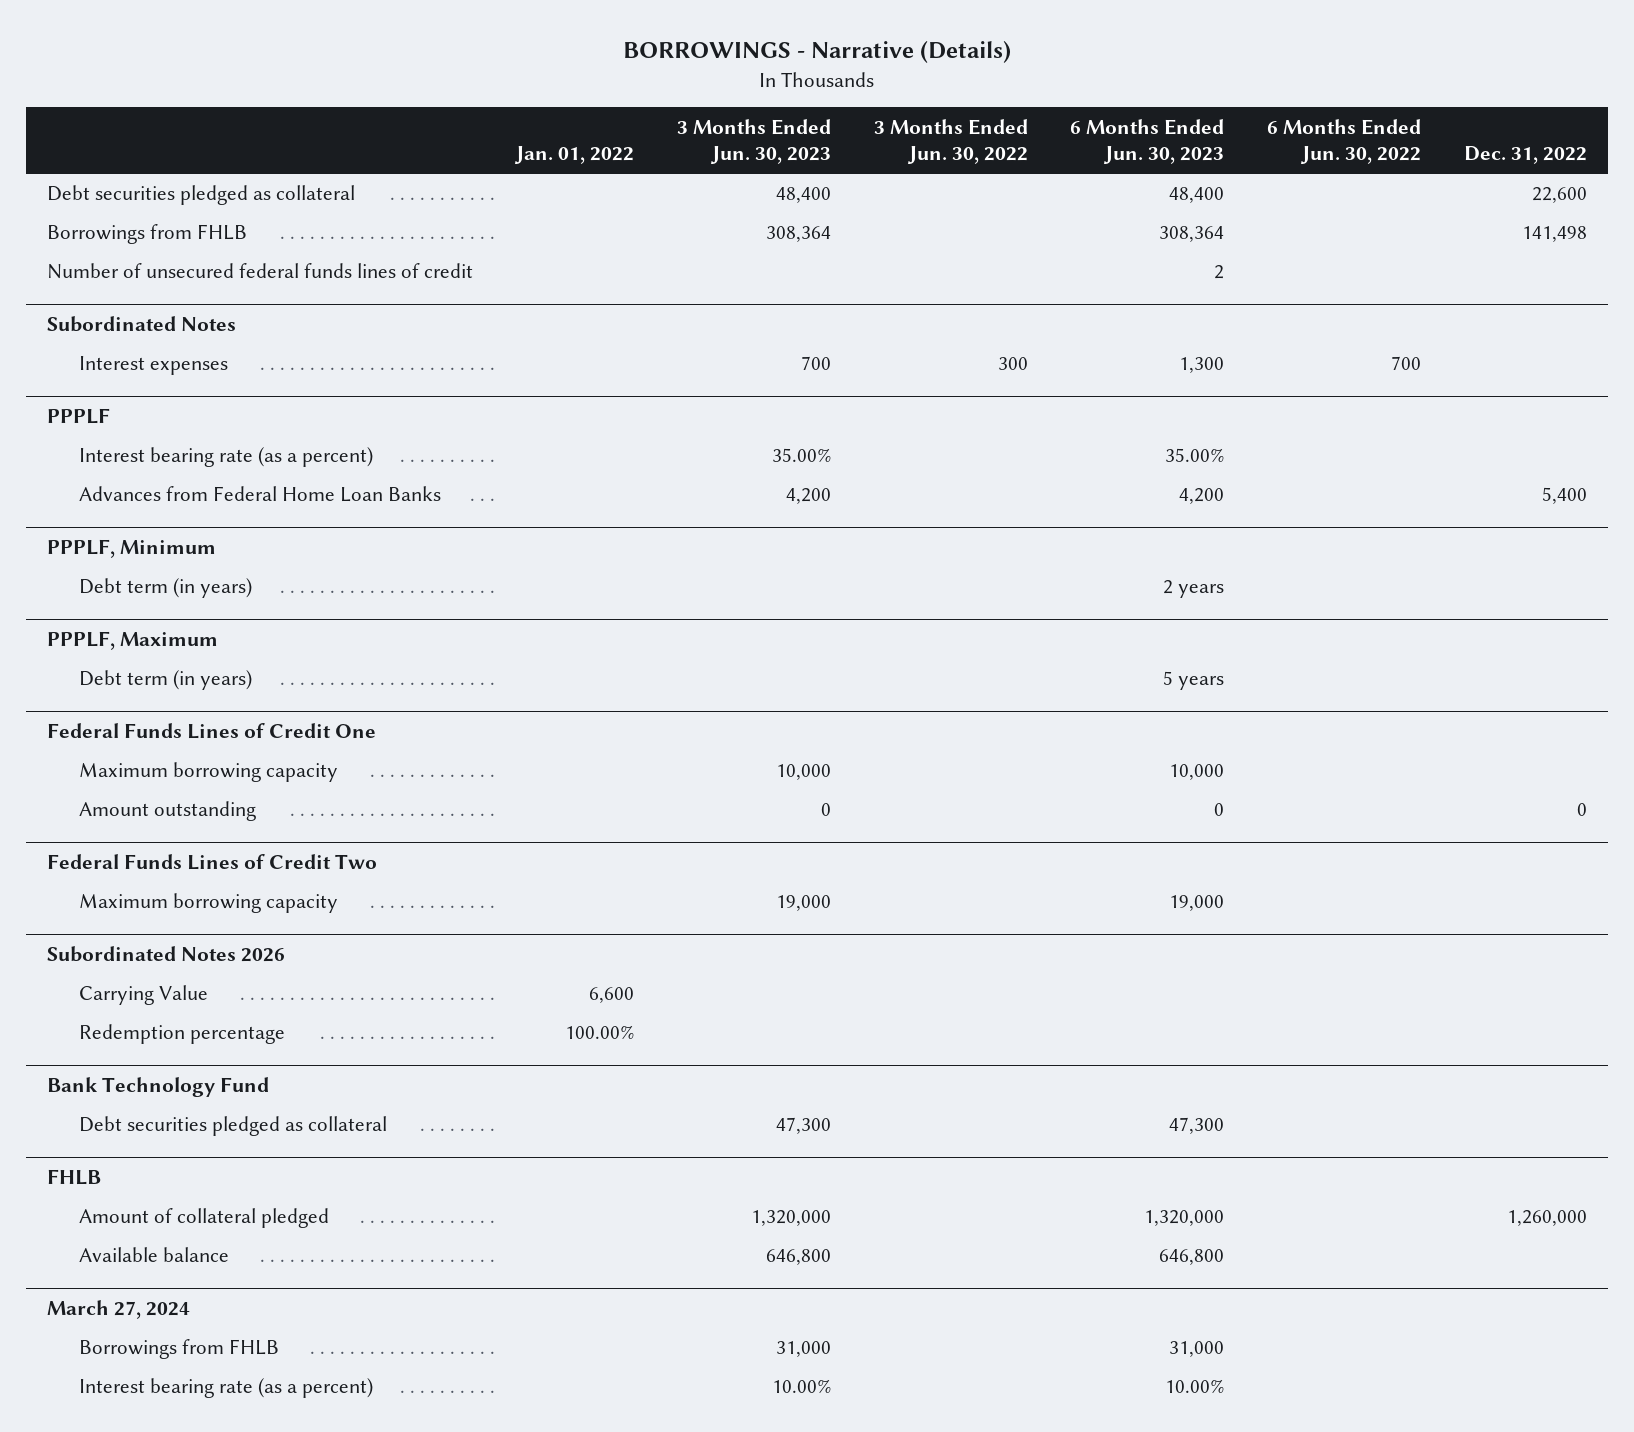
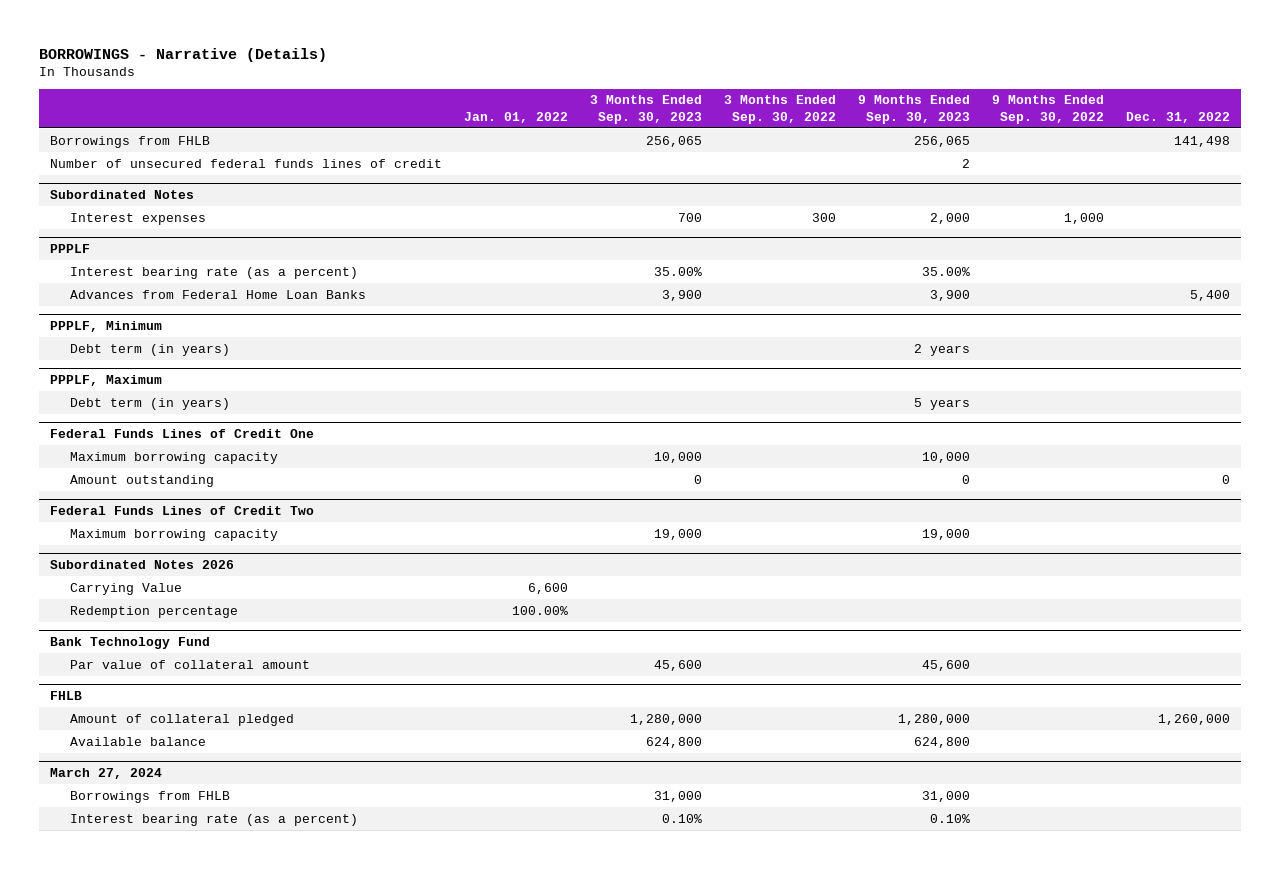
[676,118,831,165] 3 Months Ended Jun. 30, 2023 -> none
[873,118,1028,165] 3 Months Ended Jun. 30, 2022 -> none
[1070,118,1225,165] 6 Months Ended Jun. 30, 2023 -> none
[1267,118,1422,165] 6 Months Ended Jun. 30, 2022 -> none
none -> [589,95,702,124] 3 Months Ended Sep. 30, 2023
none -> [723,95,836,124] 3 Months Ended Sep. 30, 2022
none -> [857,95,970,124] 9 Months Ended Sep. 30, 2023
none -> [992,95,1105,124] 9 Months Ended Sep. 30, 2022
[47,185,356,206] Debt securities pledged as collateral -> none
[78,1116,387,1137] Debt securities pledged as collateral -> none
none -> [69,659,310,669] Par value of collateral amount

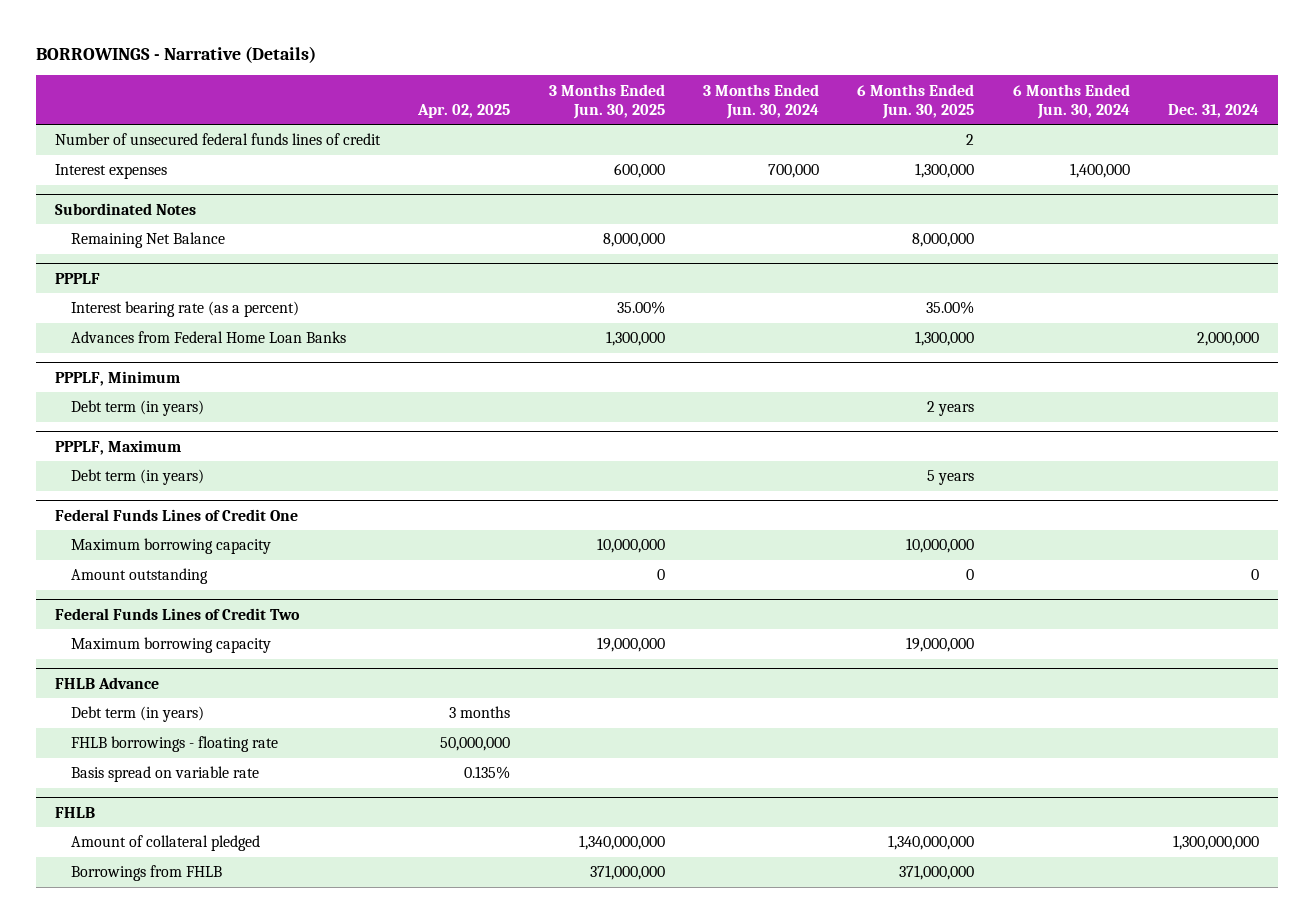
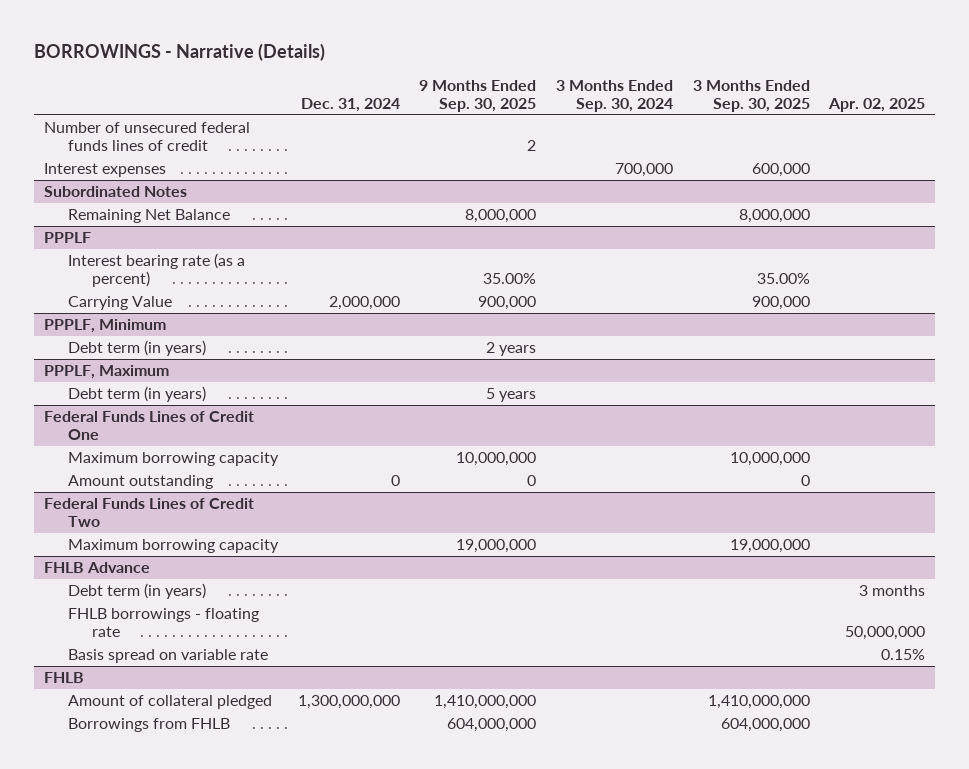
[548,83,665,119] 3 Months Ended Jun. 30, 2025 -> none
[703,83,820,119] 3 Months Ended Jun. 30, 2024 -> none
[857,83,975,119] 6 Months Ended Jun. 30, 2025 -> none
[1012,83,1130,119] 6 Months Ended Jun. 30, 2024 -> none
none -> [419,79,537,112] 9 Months Ended Sep. 30, 2025
none -> [555,79,673,112] 3 Months Ended Sep. 30, 2024
none -> [692,79,810,112] 3 Months Ended Sep. 30, 2025
[70,331,346,344] Advances from Federal Home Loan Banks -> none
none -> [67,295,172,310] Carrying Value
[464,766,511,780] 0.135% -> [881,648,926,660] 0.15%

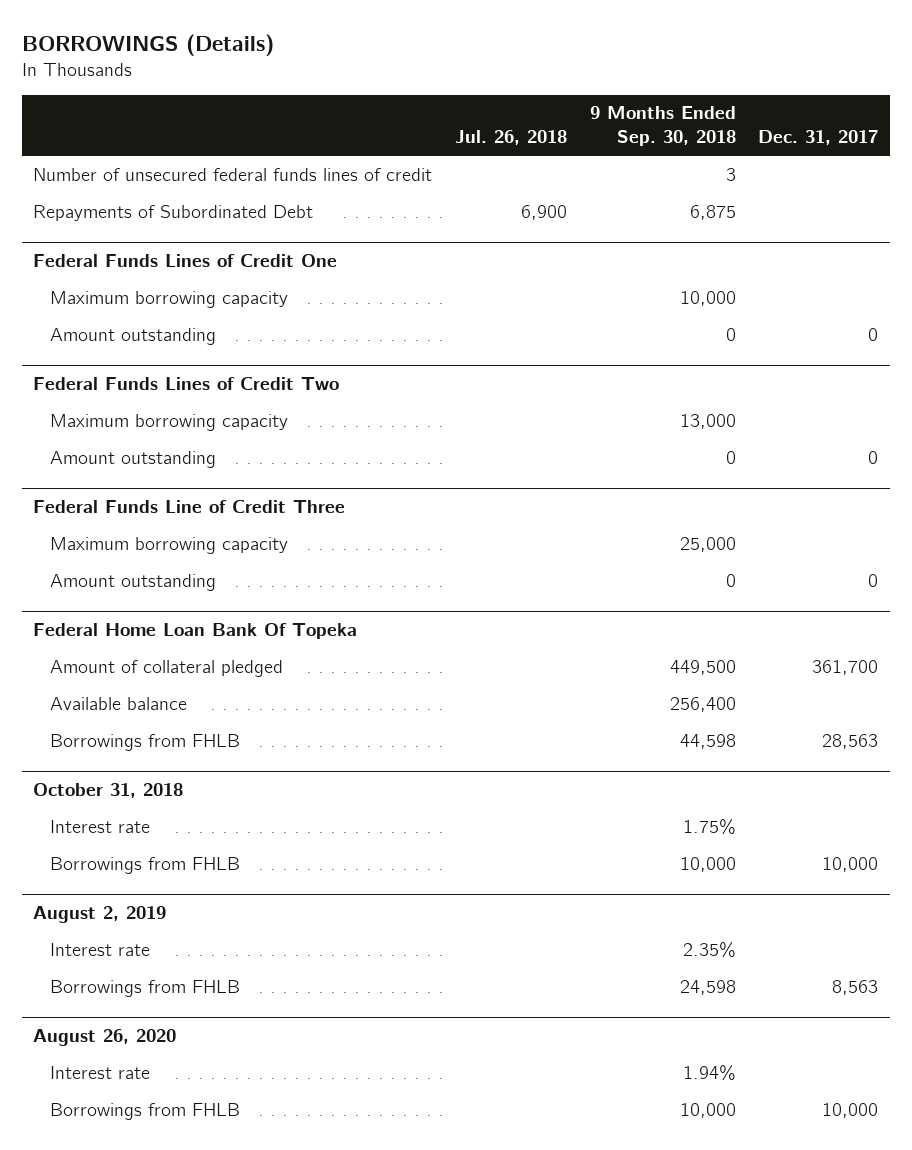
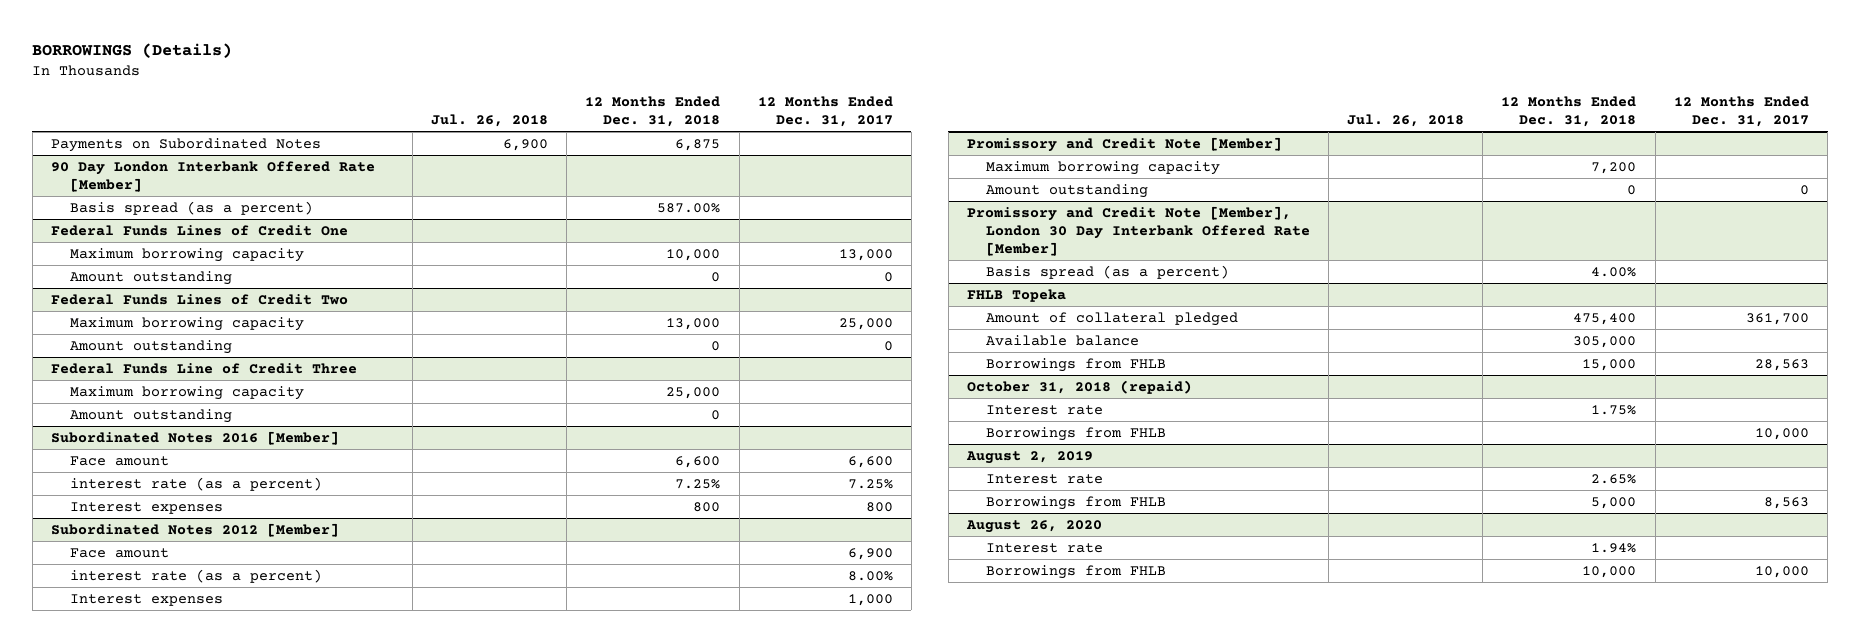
[589,106,736,147] 9 Months Ended Sep. 30, 2018 -> none
[758,130,879,146] Dec. 31, 2017 -> none
none -> [585,96,721,127] 12 Months Ended Dec. 31, 2018
none -> [757,96,893,127] 12 Months Ended Dec. 31, 2017
[33,167,433,181] Number of unsecured federal funds lines of credit -> none
[33,204,314,221] Repayments of Subordinated Debt -> [50,138,321,153] Payments on Subordinated Notes
none -> [50,161,375,192] 90 Day London Interbank Offered Rate [Member]
none -> [69,201,313,216] Basis spread (as a percent)
none -> [50,431,339,446] Subordinated Notes 2016 [Member]
none -> [69,456,169,467] Face amount
none -> [69,477,322,492] interest rate (as a percent)
none -> [69,502,223,515] Interest expenses
none -> [50,523,339,538] Subordinated Notes 2012 [Member]
none -> [69,548,169,559] Face amount
none -> [69,569,322,584] interest rate (as a percent)
none -> [69,594,223,607] Interest expenses
none -> [967,137,1283,153] Promissory and Credit Note [Member]
none -> [985,161,1220,176] Maximum borrowing capacity
none -> [985,184,1148,199] Amount outstanding
none -> [967,206,1310,256] Promissory and Credit Note [Member], London 30 Day Interbank Offered Rate [Member]
none -> [985,265,1229,280] Basis spread (as a percent)
[33,622,358,639] Federal Home Loan Bank Of Topeka -> [967,289,1067,303] FHLB Topeka
[33,782,184,798] October 31, 2018 -> [967,380,1193,395] October 31, 2018 (repaid)

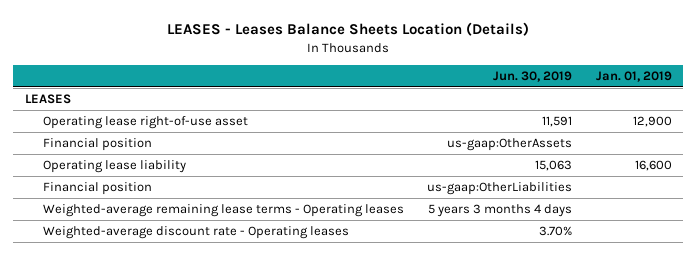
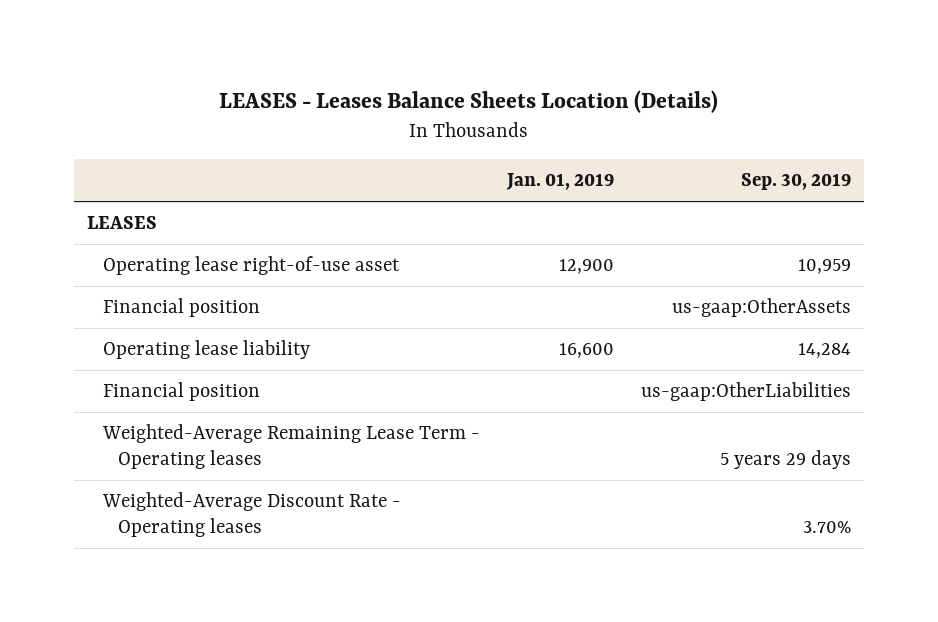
[493,70,573,82] Jun. 30, 2019 -> none
none -> [740,173,851,191] Sep. 30, 2019
[42,204,404,218] Weighted-average remaining lease terms - Operating leases -> [101,424,480,470] Weighted-Average Remaining Lease Term - Operating leases
[42,226,349,240] Weighted-average discount rate - Operating leases -> [101,492,401,538] Weighted-Average Discount Rate - Operating leases

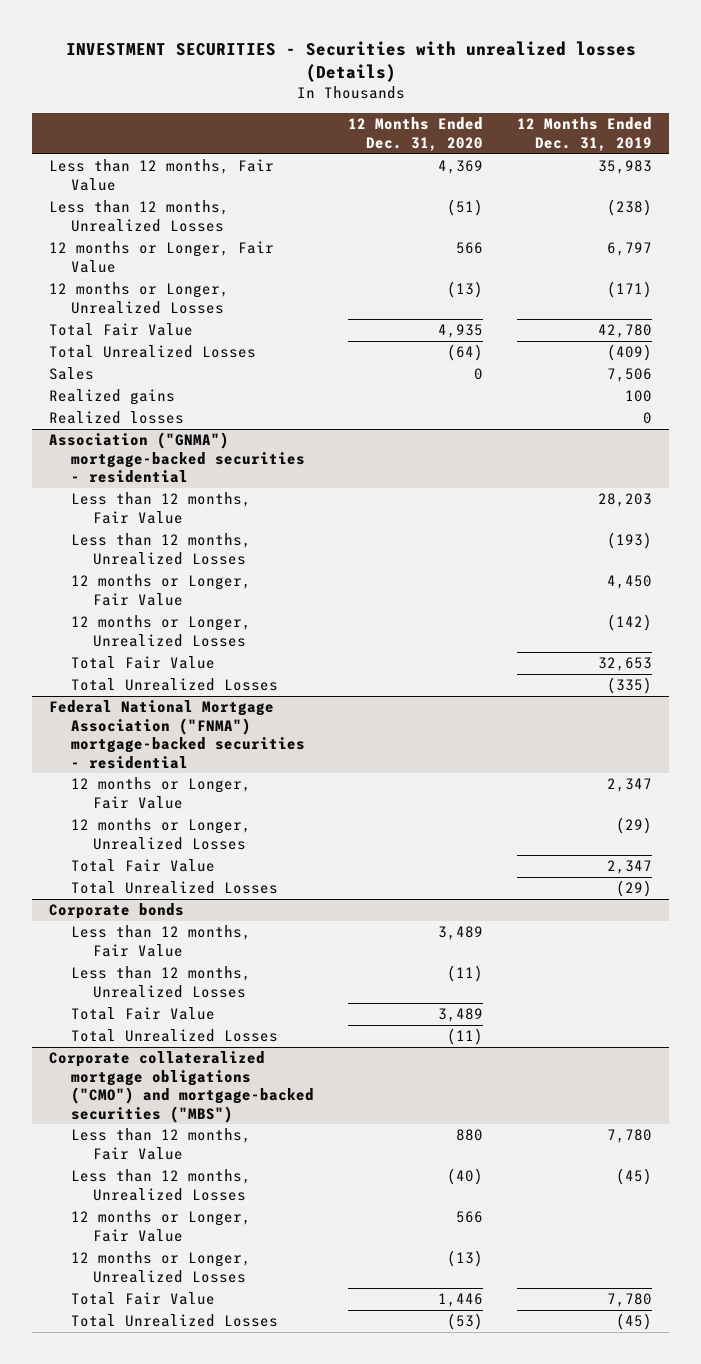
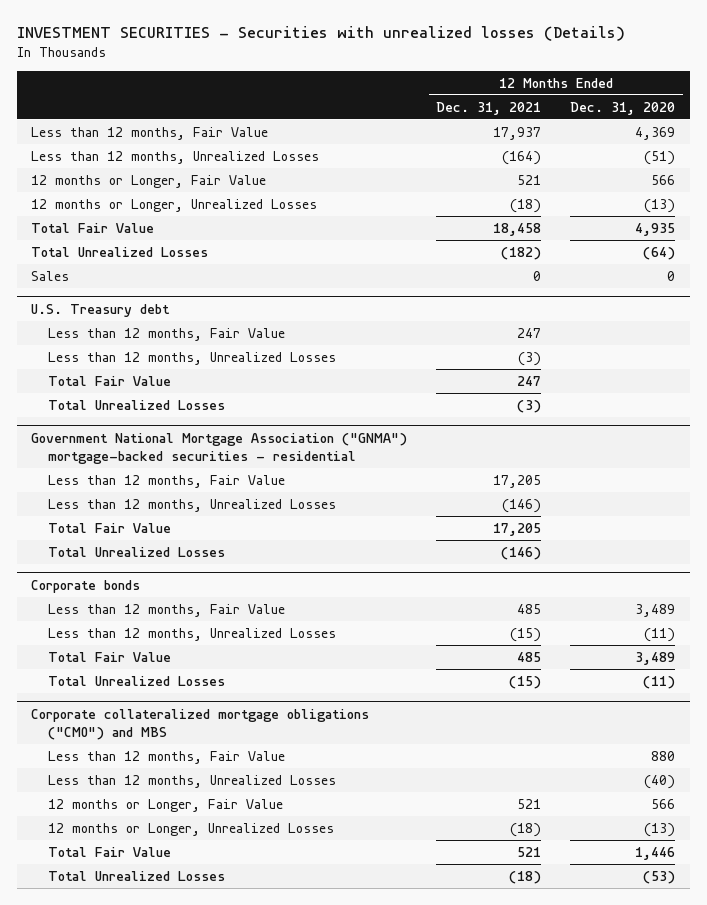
[517,117,653,151] 12 Months Ended Dec. 31, 2019 -> none
none -> [436,101,542,115] Dec. 31, 2021
[49,389,176,406] Realized gains -> none
[49,411,185,425] Realized losses -> none
none -> [31,303,171,317] U.S. Treasury debt
none -> [48,327,286,341] Less than 12 months, Fair Value
none -> [48,351,337,365] Less than 12 months, Unrealized Losses
none -> [48,375,172,386] Total Fair Value
none -> [48,399,226,410] Total Unrealized Losses
[49,432,305,484] Association ("GNMA") mortgage-backed securities - residential -> [31,432,408,464] Government National Mortgage Association ("GNMA") mortgage-backed securities - residential
[70,574,251,606] 12 months or Longer, Fair Value -> none
[70,615,251,647] 12 months or Longer, Unrealized Losses -> none
[49,700,305,769] Federal National Mortgage Association ("FNMA") mortgage-backed securities - residential -> none
[70,777,251,809] 12 months or Longer, Fair Value -> none
[70,818,251,850] 12 months or Longer, Unrealized Losses -> none
[70,859,215,873] Total Fair Value -> none
[70,881,278,895] Total Unrealized Losses -> none
[49,1051,314,1123] Corporate collateralized mortgage obligations ("CMO") and mortgage-backed securities ("MBS") -> [31,708,370,740] Corporate collateralized mortgage obligations ("CMO") and MBS

